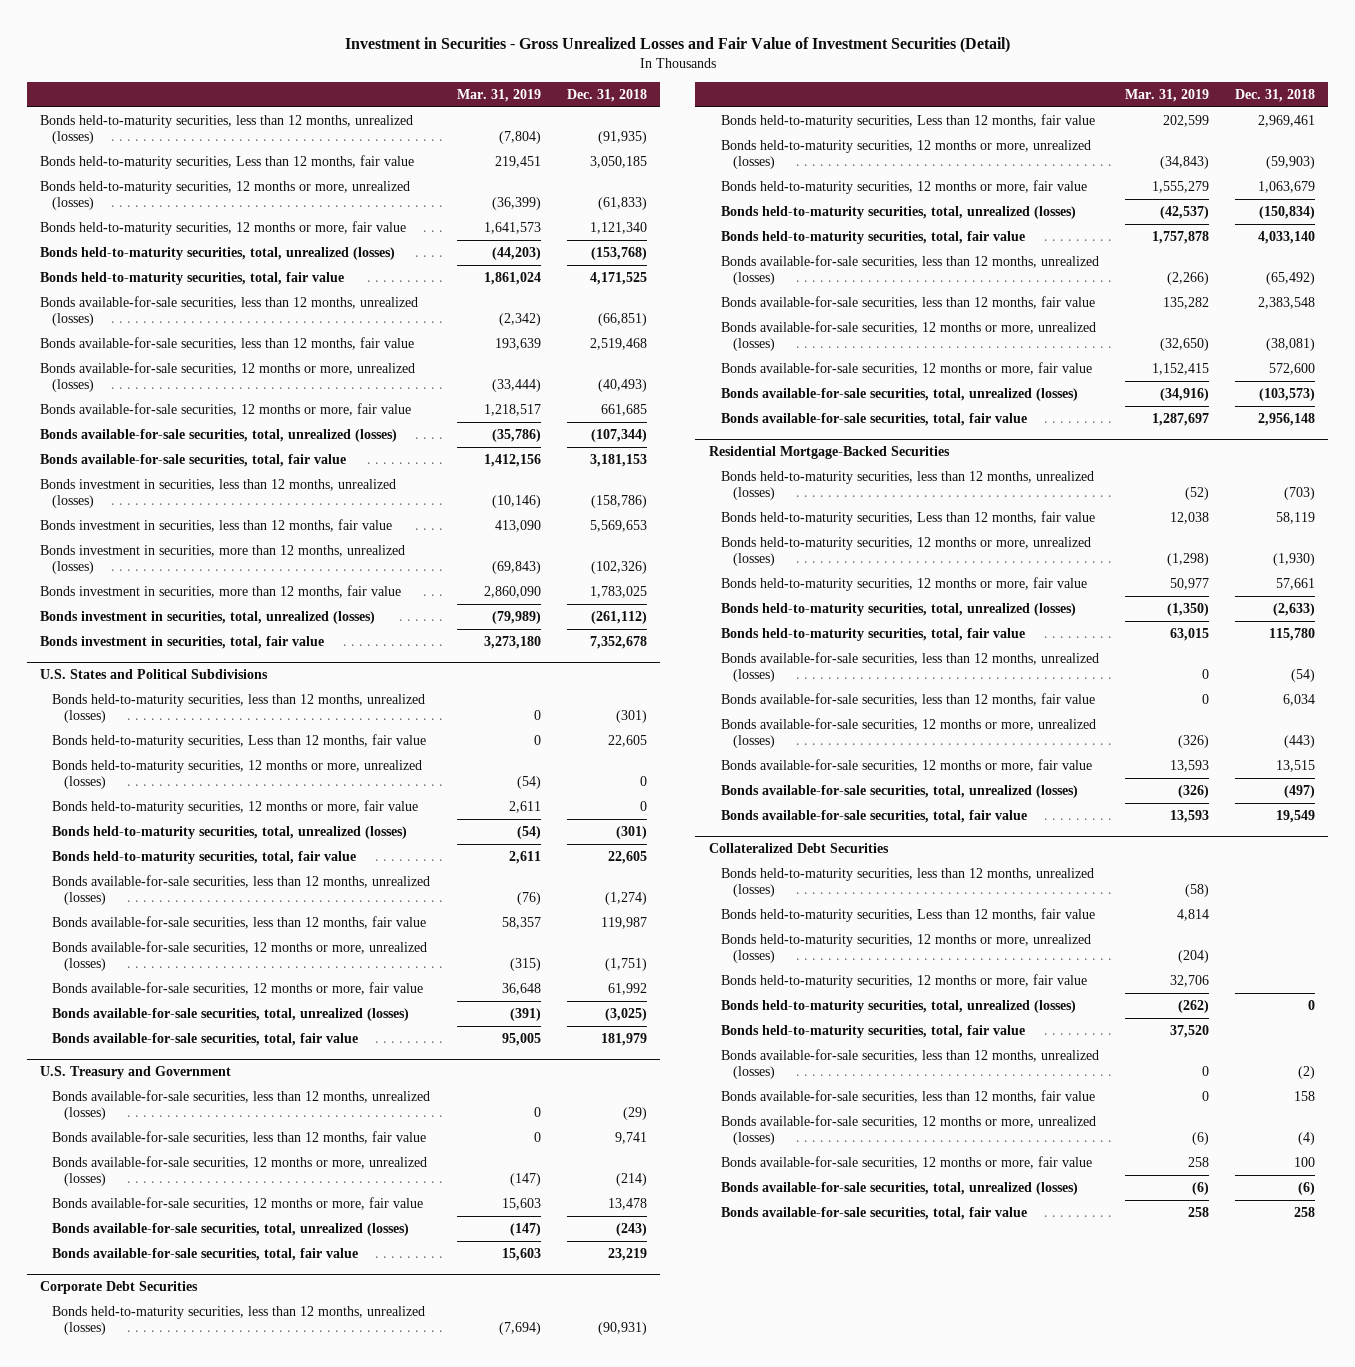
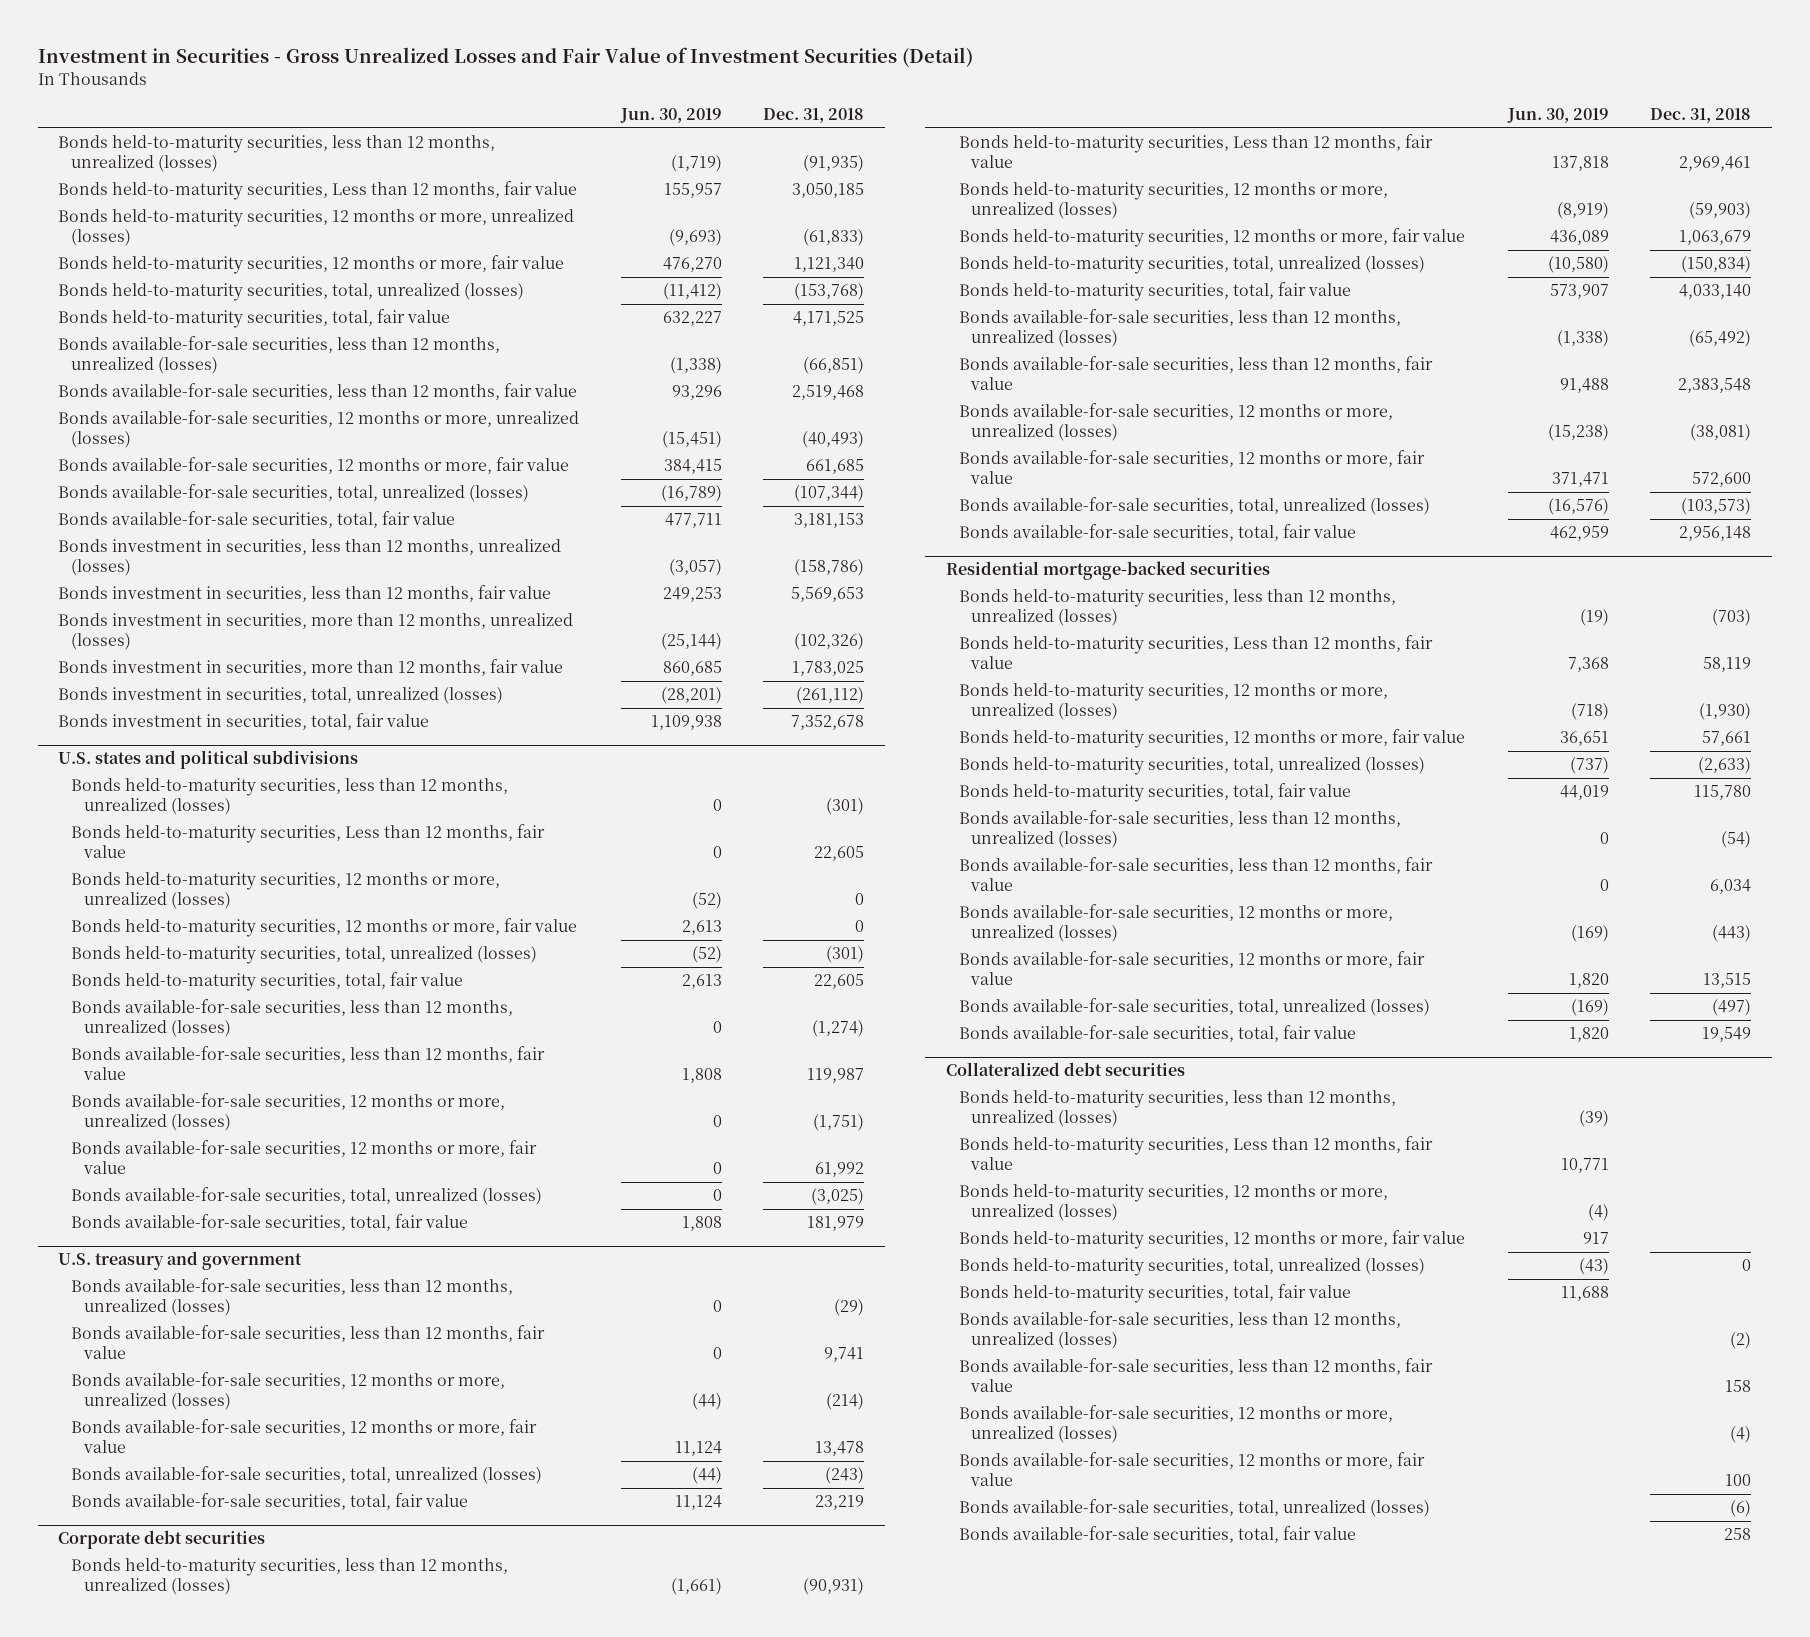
[456,89,541,103] Mar. 31, 2019 -> none
none -> [619,108,722,124] Jun. 30, 2019
[40,669,269,680] U.S. States and Political Subdivisions -> [58,750,359,770] U.S. states and political subdivisions
[40,1066,232,1080] U.S. Treasury and Government -> [58,1251,303,1271] U.S. treasury and government
[40,1281,199,1295] Corporate Debt Securities -> [58,1530,266,1550] Corporate debt securities
[708,446,950,460] Residential Mortgage-Backed Securities -> [945,561,1270,581] Residential mortgage-backed securities
[708,843,889,854] Collateralized Debt Securities -> [945,1062,1185,1077] Collateralized debt securities

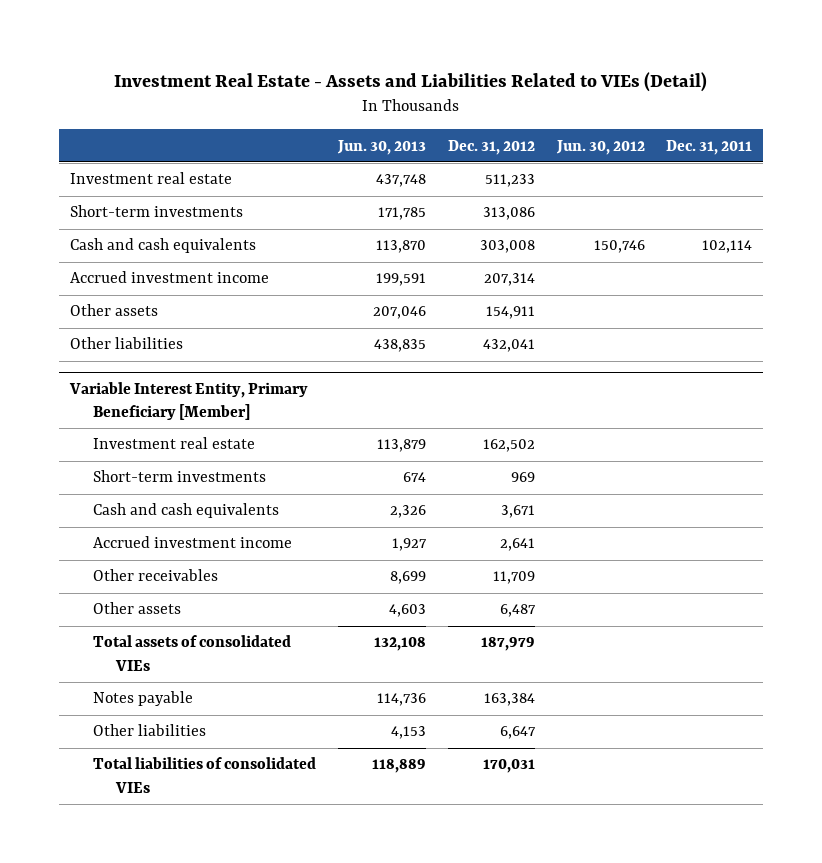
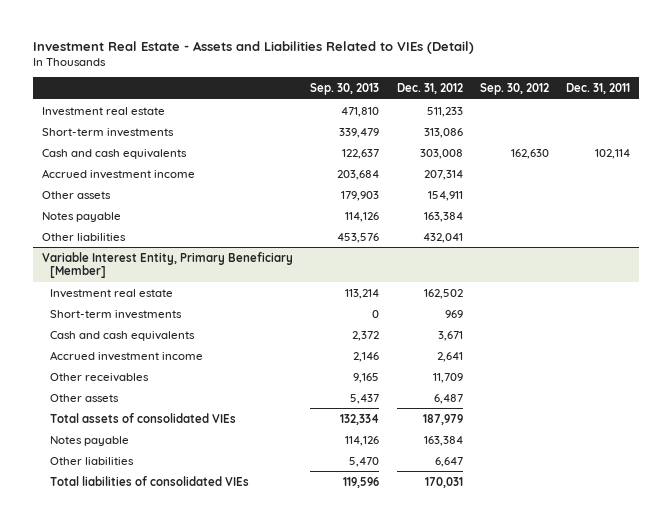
[336,139,426,155] Jun. 30, 2013 -> none
[555,139,645,155] Jun. 30, 2012 -> none
none -> [310,83,380,96] Sep. 30, 2013
none -> [480,83,550,96] Sep. 30, 2012
none -> [41,211,121,222] Notes payable

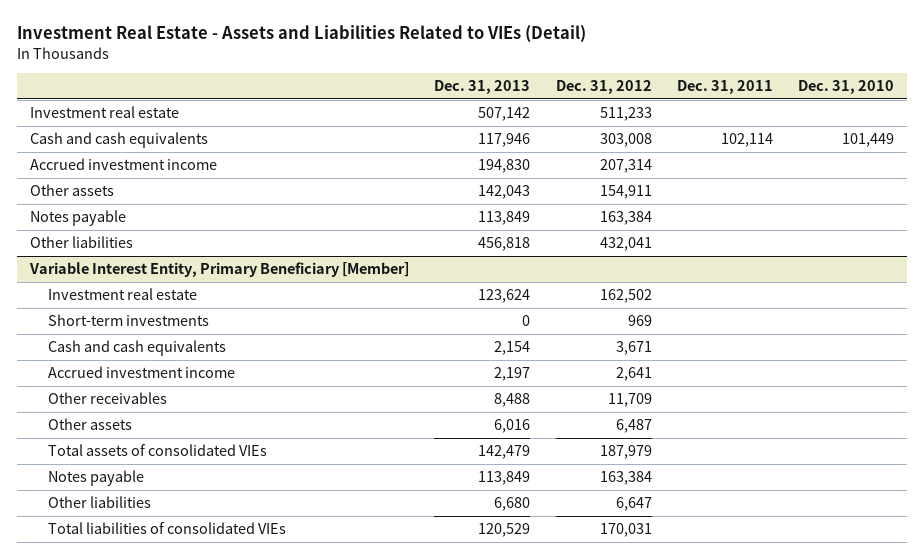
[310,83,380,96] Sep. 30, 2013 -> none
[480,83,550,96] Sep. 30, 2012 -> none
none -> [434,80,531,95] Dec. 31, 2013
none -> [798,80,895,95] Dec. 31, 2010
[41,127,174,137] Short-term investments -> none

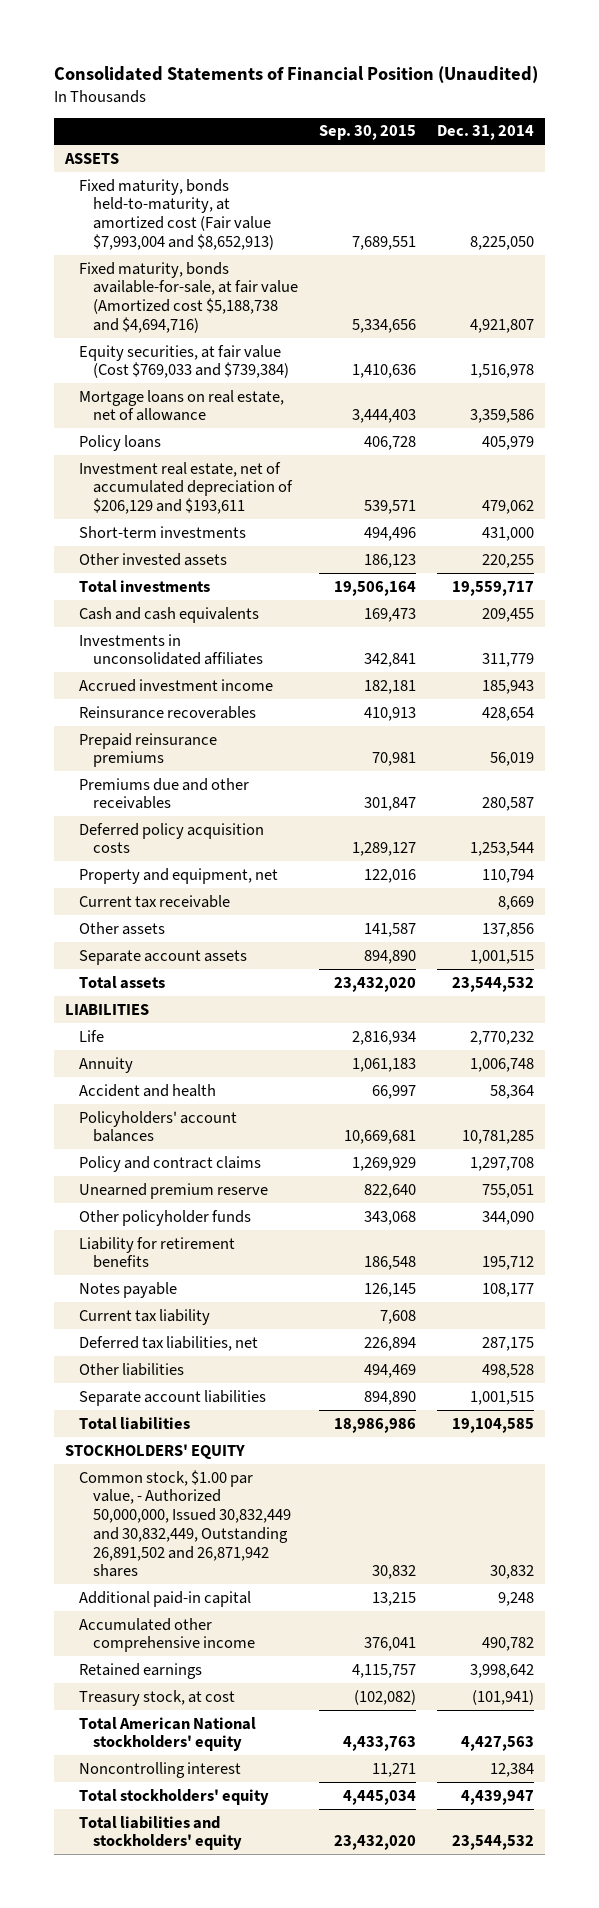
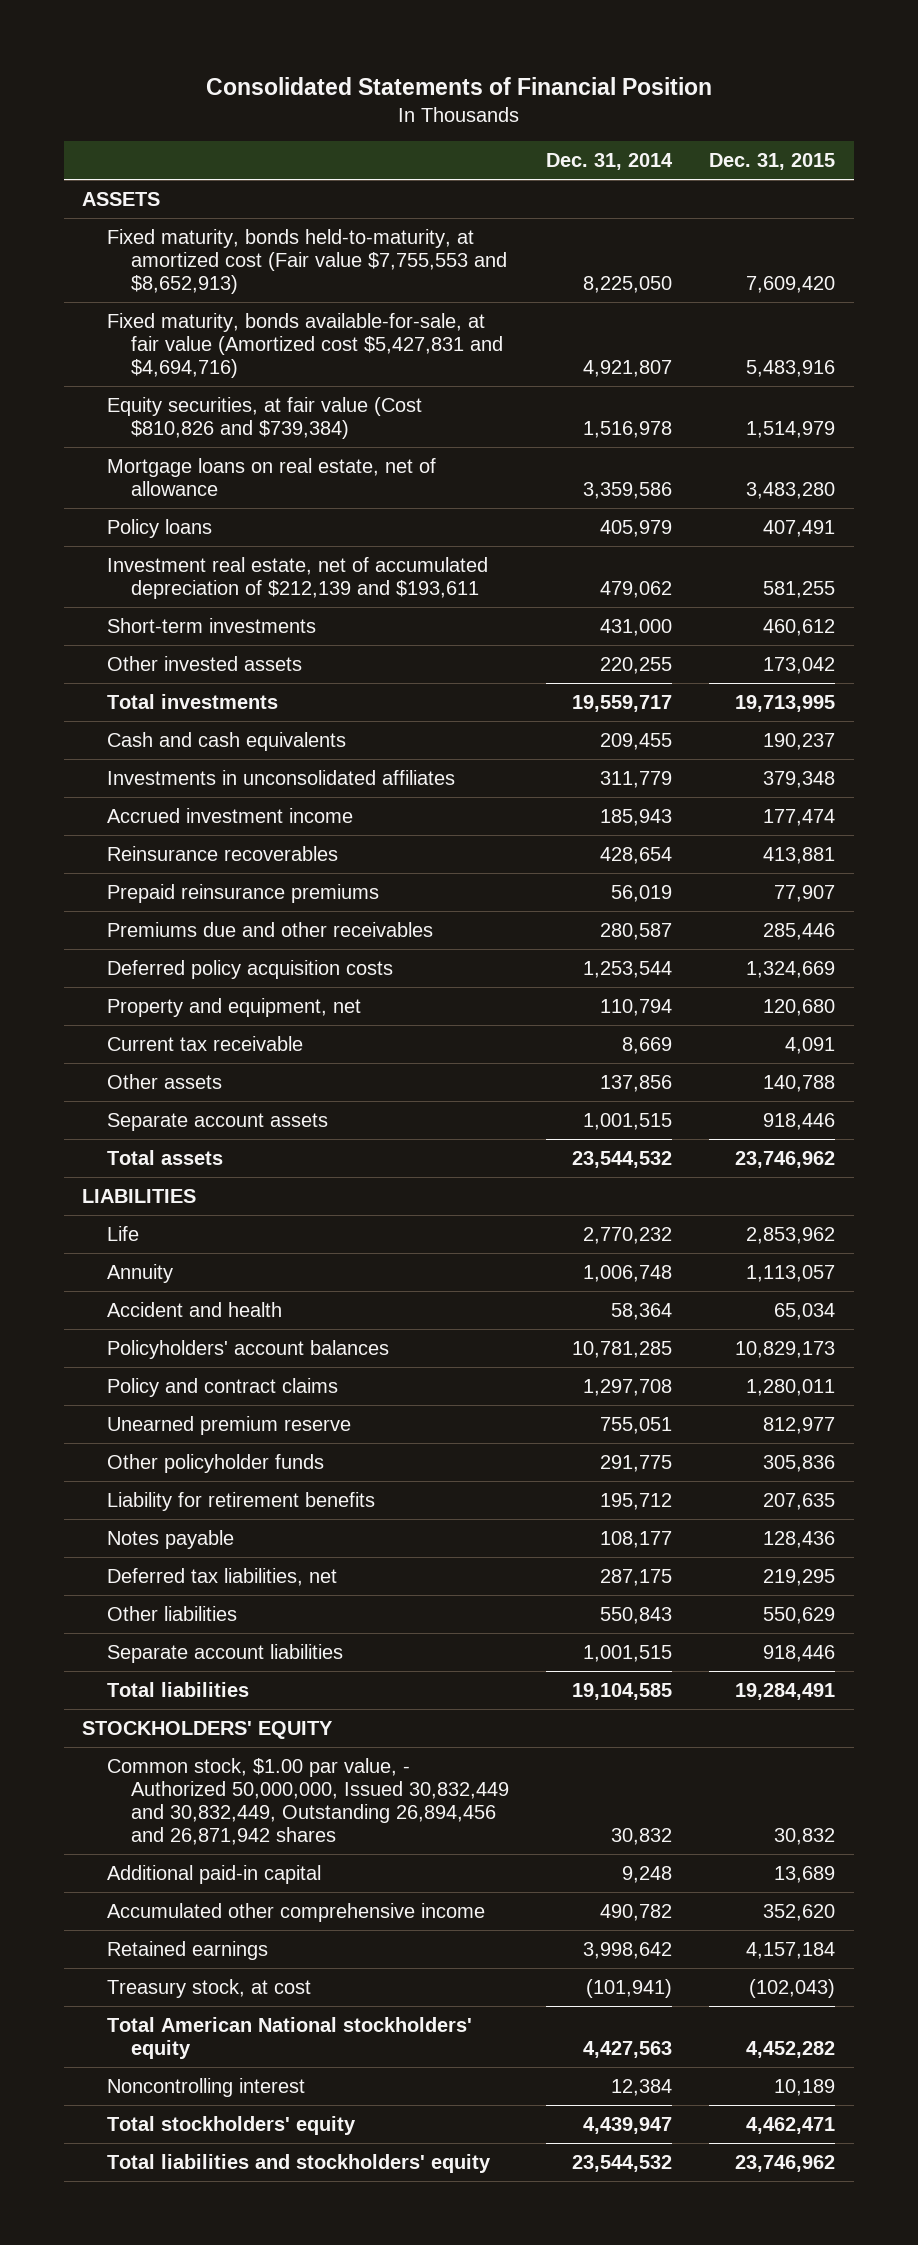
[54,65,539,83] Consolidated Statements of Financial Position (Unaudited) -> [205,76,712,95] Consolidated Statements of Financial Position
[319,125,417,141] Sep. 30, 2015 -> none
none -> [709,153,836,171] Dec. 31, 2015
[79,178,275,250] Fixed maturity, bonds held-to-maturity, at amortized cost (Fair value $7,993,004 and $8,652,913) -> [106,228,508,294] Fixed maturity, bonds held-to-maturity, at amortized cost (Fair value $7,755,553 and $8,652,913)
[79,261,299,333] Fixed maturity, bonds available-for-sale, at fair value (Amortized cost $5,188,738 and $4,694,716) -> [106,312,504,378] Fixed maturity, bonds available-for-sale, at fair value (Amortized cost $5,427,831 and $4,694,716)
[79,344,290,379] Equity securities, at fair value (Cost $769,033 and $739,384) -> [106,396,422,439] Equity securities, at fair value (Cost $810,826 and $739,384)
[79,461,294,515] Investment real estate, net of accumulated depreciation of $206,129 and $193,611 -> [106,556,488,599] Investment real estate, net of accumulated depreciation of $212,139 and $193,611
[482,1210,535,1225] 344,090 -> [600,1454,673,1472] 291,775
[79,1308,211,1325] Current tax liability -> none
[482,1363,535,1378] 498,528 -> [600,1606,673,1624] 550,843
[79,1469,292,1578] Common stock, $1.00 par value, - Authorized 50,000,000, Issued 30,832,449 and 30,832,449, Outstanding 26,891,502 and 26,871,942 shares -> [106,1757,510,1845] Common stock, $1.00 par value, - Authorized 50,000,000, Issued 30,832,449 and 30,832,449, Outstanding 26,894,456 and 26,871,942 shares

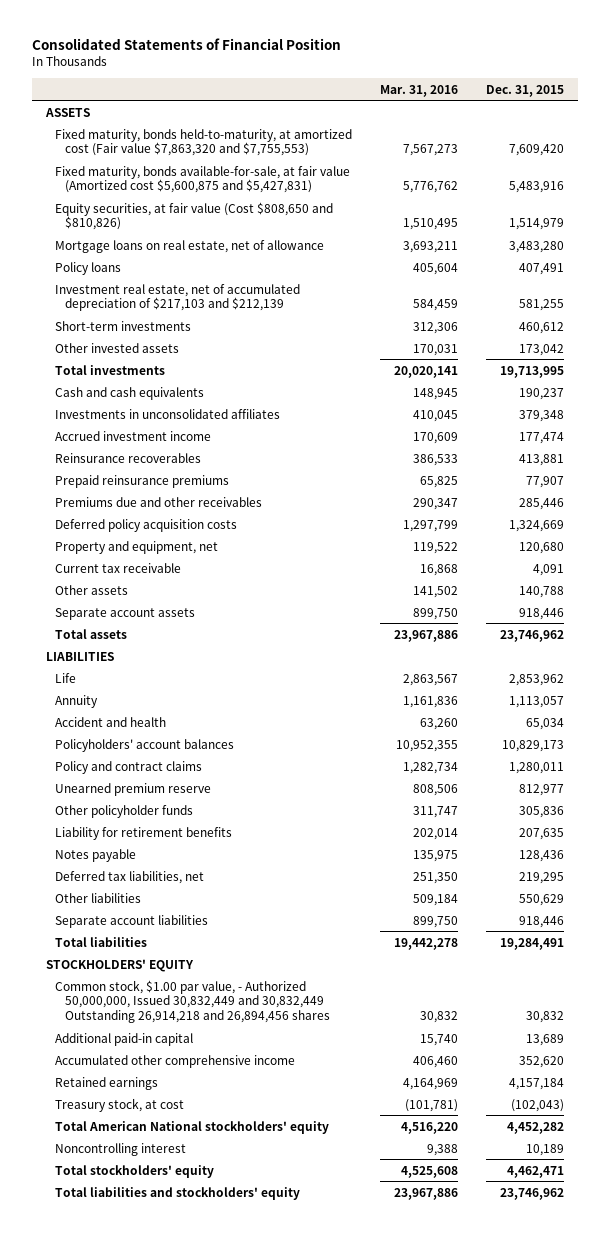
[546,153,674,171] Dec. 31, 2014 -> none
none -> [380,84,459,97] Mar. 31, 2016
[106,228,508,294] Fixed maturity, bonds held-to-maturity, at amortized cost (Fair value $7,755,553 and $8,652,913) -> [55,128,353,157] Fixed maturity, bonds held-to-maturity, at amortized cost (Fair value $7,863,320 and $7,755,553)
[106,312,504,378] Fixed maturity, bonds available-for-sale, at fair value (Amortized cost $5,427,831 and $4,694,716) -> [55,165,351,194] Fixed maturity, bonds available-for-sale, at fair value (Amortized cost $5,600,875 and $5,427,831)
[106,396,422,439] Equity securities, at fair value (Cost $810,826 and $739,384) -> [55,201,334,231] Equity securities, at fair value (Cost $808,650 and $810,826)
[106,556,488,599] Investment real estate, net of accumulated depreciation of $212,139 and $193,611 -> [55,283,301,312] Investment real estate, net of accumulated depreciation of $217,103 and $212,139
[106,1757,510,1845] Common stock, $1.00 par value, - Authorized 50,000,000, Issued 30,832,449 and 30,832,449, Outstanding 26,894,456 and 26,871,942 shares -> [55,979,330,1024] Common stock, $1.00 par value, - Authorized 50,000,000, Issued 30,832,449 and 30,832,449 Outstanding 26,914,218 and 26,894,456 shares

